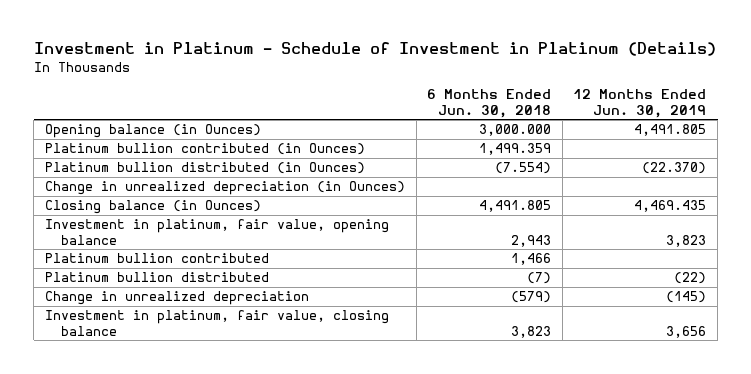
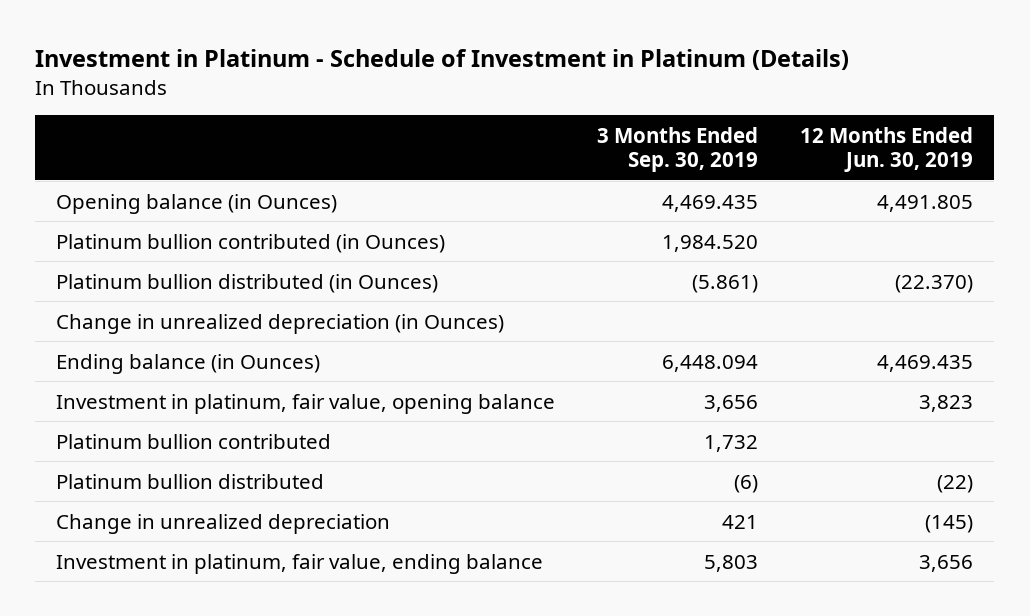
[427,89,552,118] 6 Months Ended Jun. 30, 2018 -> none
none -> [597,126,759,173] 3 Months Ended Sep. 30, 2019
[44,200,261,215] Closing balance (in Ounces) -> [56,353,321,374] Ending balance (in Ounces)
[44,310,389,336] Investment in platinum, fair value, closing balance -> [56,553,544,574] Investment in platinum, fair value, ending balance

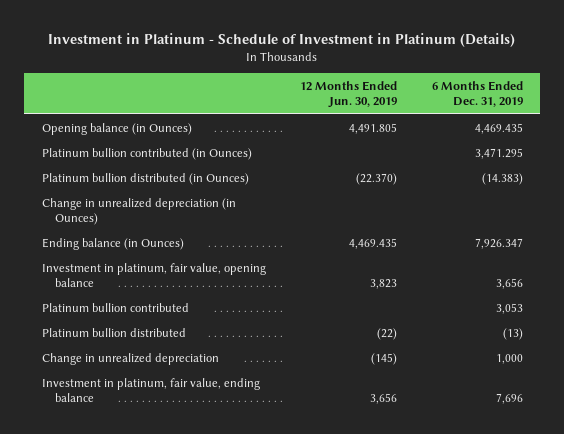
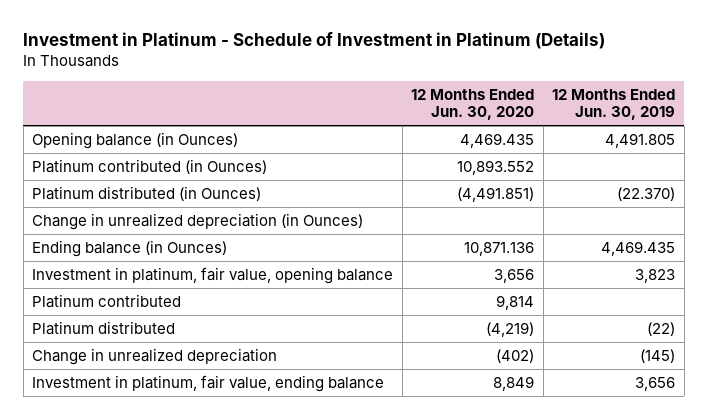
[431,81,523,108] 6 Months Ended Dec. 31, 2019 -> none
none -> [411,88,535,121] 12 Months Ended Jun. 30, 2020
[41,147,252,160] Platinum bullion contributed (in Ounces) -> [32,158,268,174] Platinum contributed (in Ounces)
[41,172,249,185] Platinum bullion distributed (in Ounces) -> [32,185,262,201] Platinum distributed (in Ounces)
[41,302,189,312] Platinum bullion contributed -> [32,293,182,308] Platinum contributed
[41,327,186,337] Platinum bullion distributed -> [32,320,176,335] Platinum distributed

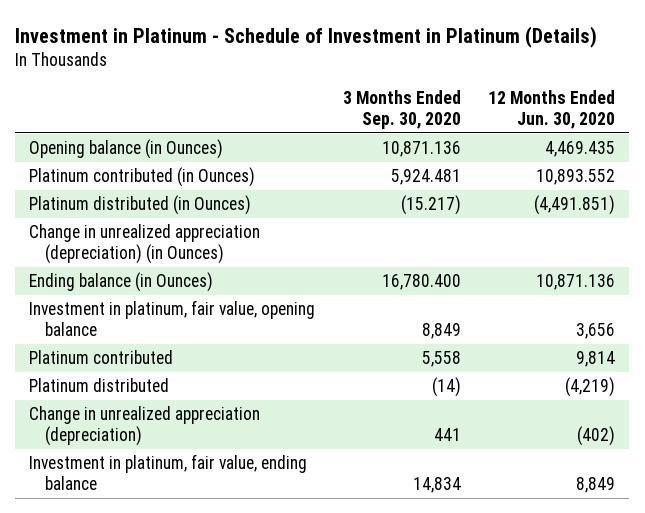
[552,88,676,121] 12 Months Ended Jun. 30, 2019 -> none
none -> [342,90,461,129] 3 Months Ended Sep. 30, 2020
[32,212,364,230] Change in unrealized depreciation (in Ounces) -> [29,224,261,264] Change in unrealized appreciation (depreciation) (in Ounces)
[32,347,278,365] Change in unrealized depreciation -> [29,406,261,446] Change in unrealized appreciation (depreciation)

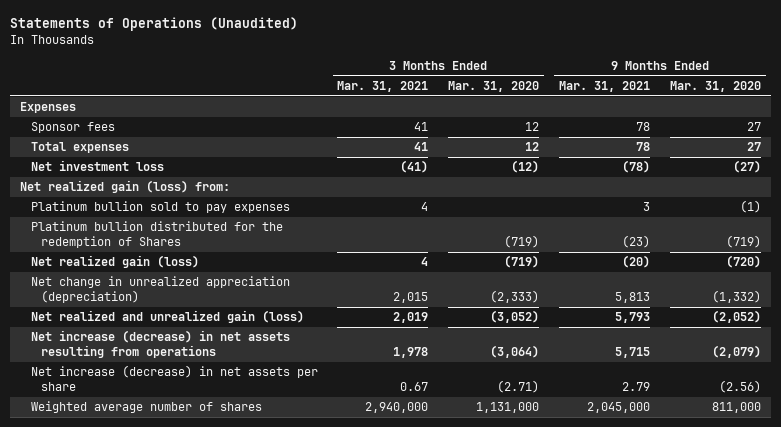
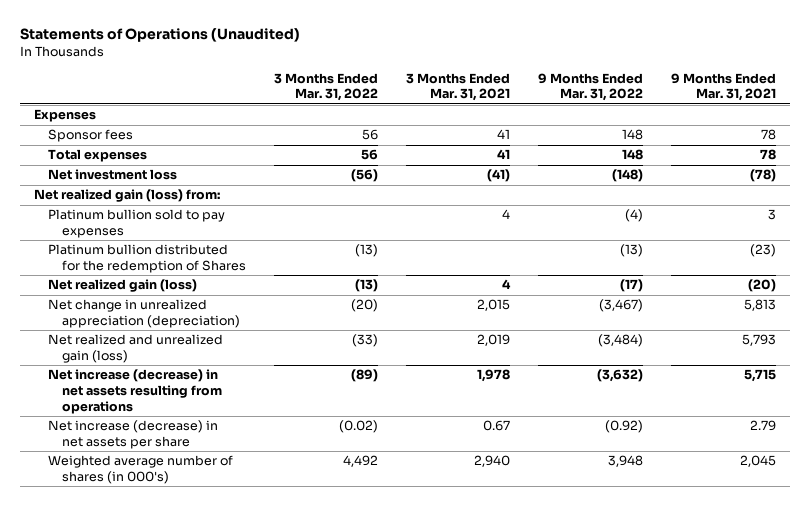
[448,80,540,92] Mar. 31, 2020 -> none
[670,80,762,92] Mar. 31, 2020 -> none
none -> [274,72,379,102] 3 Months Ended Mar. 31, 2022
none -> [537,72,643,102] 9 Months Ended Mar. 31, 2022
[30,401,262,414] Weighted average number of shares -> [48,455,234,485] Weighted average number of shares (in 000's)
[365,402,429,414] 2,940,000 -> [474,455,511,468] 2,940
[587,402,651,414] 2,045,000 -> [739,455,776,468] 2,045

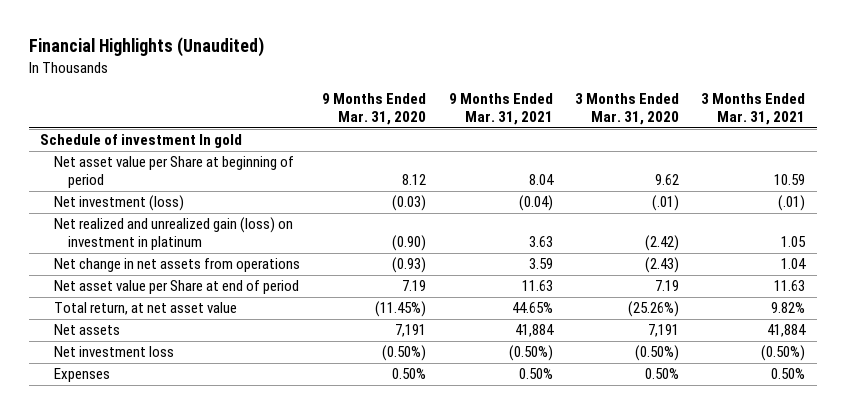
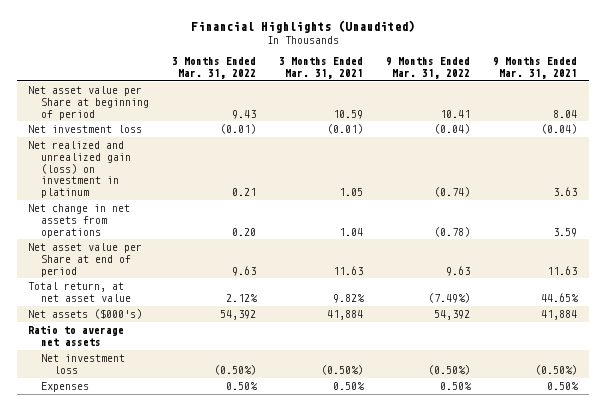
[322,93,427,126] 9 Months Ended Mar. 31, 2020 -> none
[575,93,680,126] 3 Months Ended Mar. 31, 2020 -> none
none -> [172,57,257,79] 3 Months Ended Mar. 31, 2022
none -> [386,57,471,79] 9 Months Ended Mar. 31, 2022
[39,134,242,149] Schedule of investment In gold -> none
[53,195,184,212] Net investment (loss) -> [28,125,143,134] Net investment loss
[778,195,806,212] (.01) -> [327,124,364,135] (0.01)
[53,324,120,336] Net assets -> [28,309,143,320] Net assets ($000's)
none -> [28,325,125,346] Ratio to average net assets

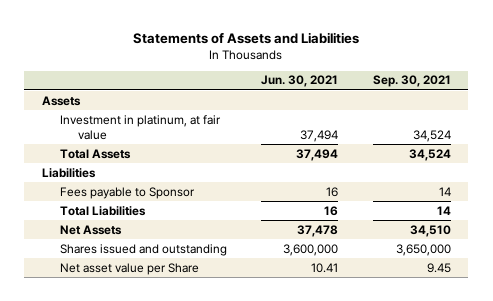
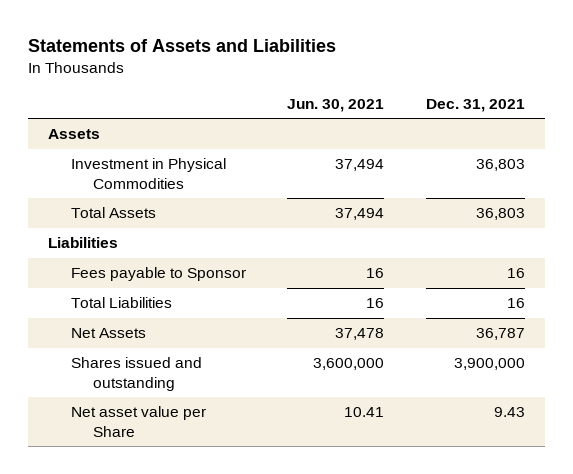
[372,75,451,88] Sep. 30, 2021 -> none
none -> [425,98,525,112] Dec. 31, 2021
[59,114,221,141] Investment in platinum, at fair value -> [70,158,226,189] Investment in Physical Commodities

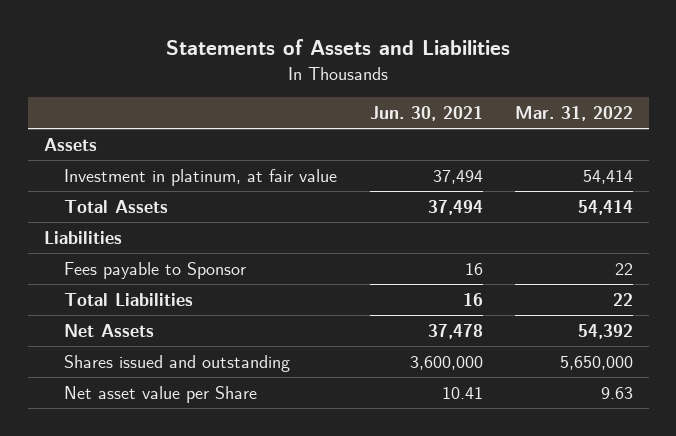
[425,98,525,112] Dec. 31, 2021 -> none
none -> [514,106,633,122] Mar. 31, 2022
[70,158,226,189] Investment in Physical Commodities -> [64,168,338,186] Investment in platinum, at fair value

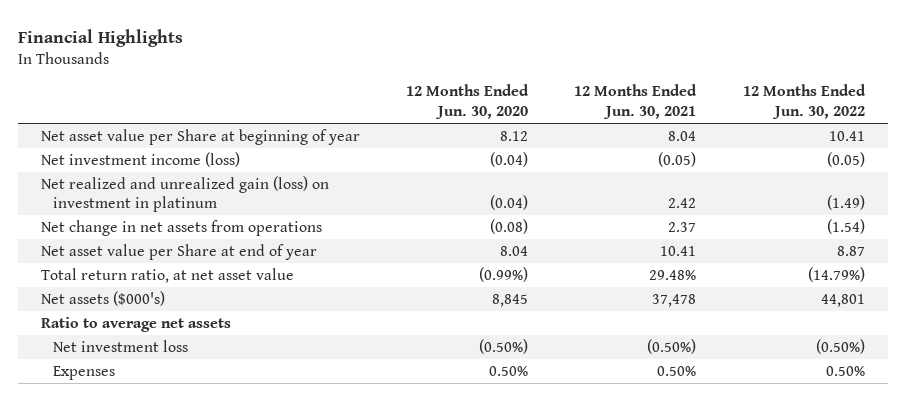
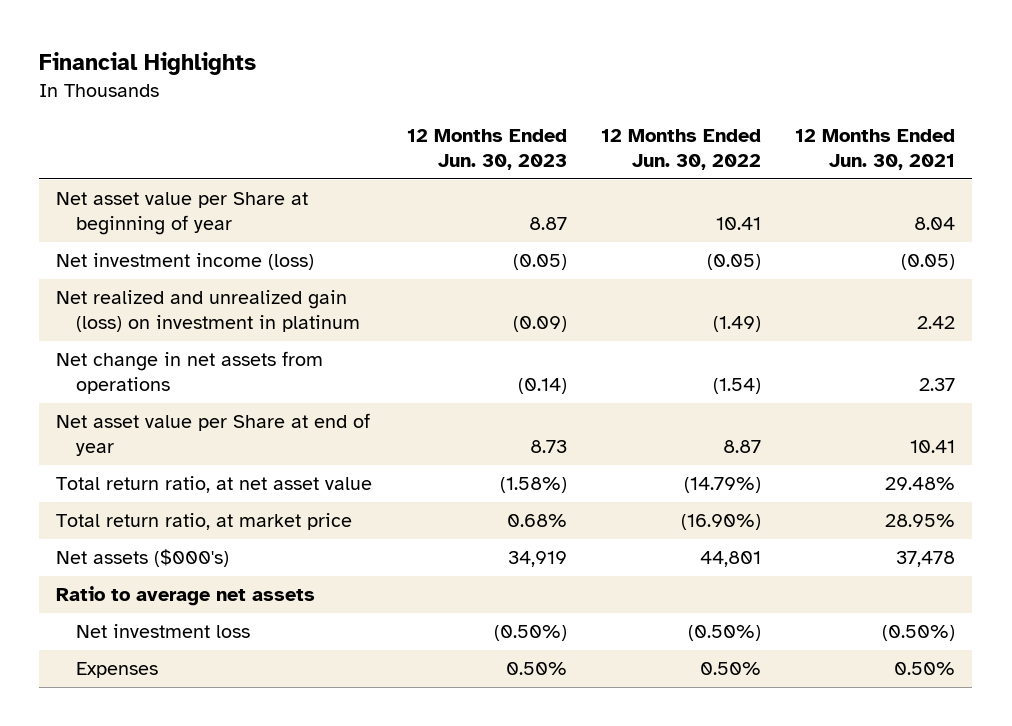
[406,84,530,120] 12 Months Ended Jun. 30, 2020 -> none
none -> [406,128,567,170] 12 Months Ended Jun. 30, 2023
none -> [56,513,353,531] Total return ratio, at market price

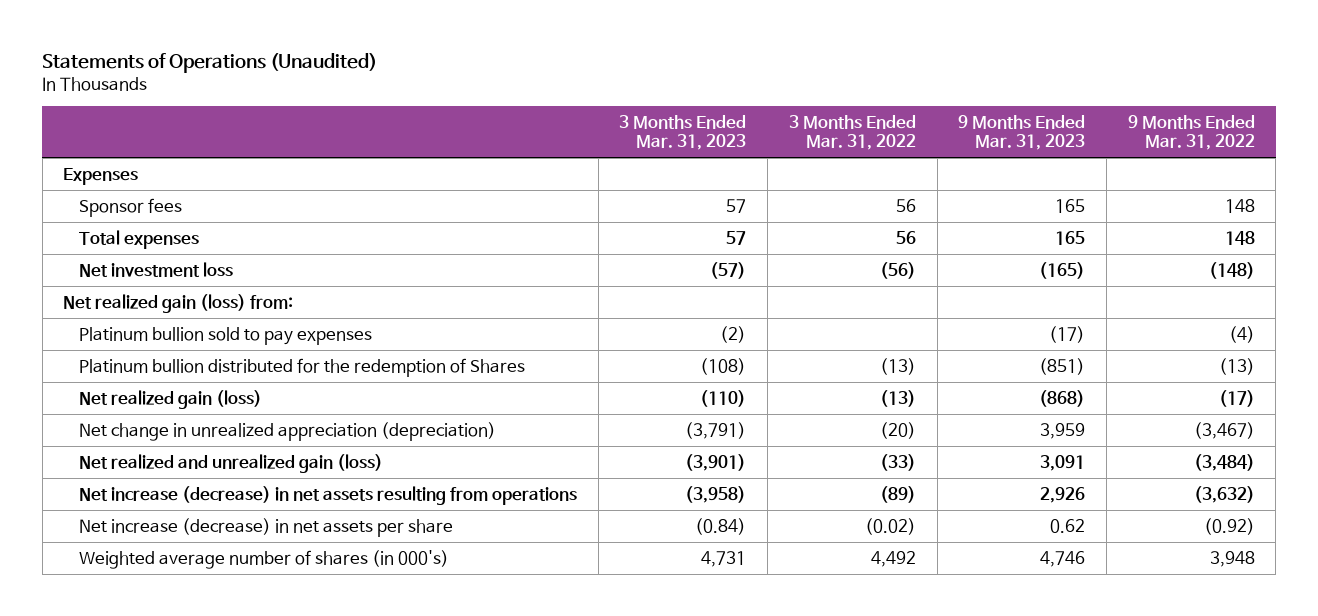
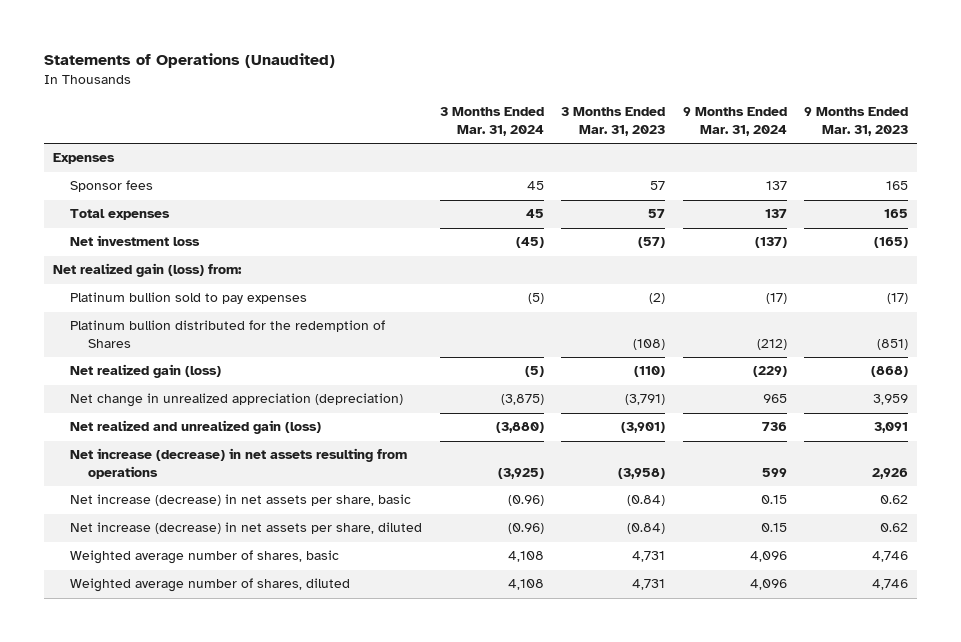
[788,115,916,151] 3 Months Ended Mar. 31, 2022 -> none
[1127,115,1255,151] 9 Months Ended Mar. 31, 2022 -> none
none -> [439,107,544,136] 3 Months Ended Mar. 31, 2024
none -> [682,107,787,136] 9 Months Ended Mar. 31, 2024
[78,517,453,537] Net increase (decrease) in net assets per share -> [70,494,412,507] Net increase (decrease) in net assets per share, basic
none -> [70,522,423,535] Net increase (decrease) in net assets per share, diluted
[78,549,449,569] Weighted average number of shares (in 000's) -> [70,550,340,565] Weighted average number of shares, basic
none -> [70,578,351,593] Weighted average number of shares, diluted

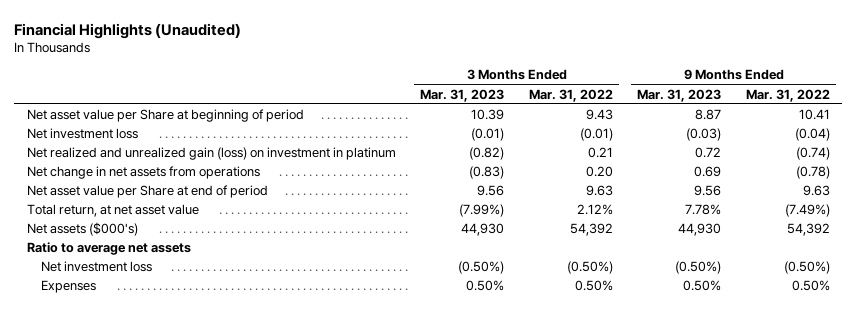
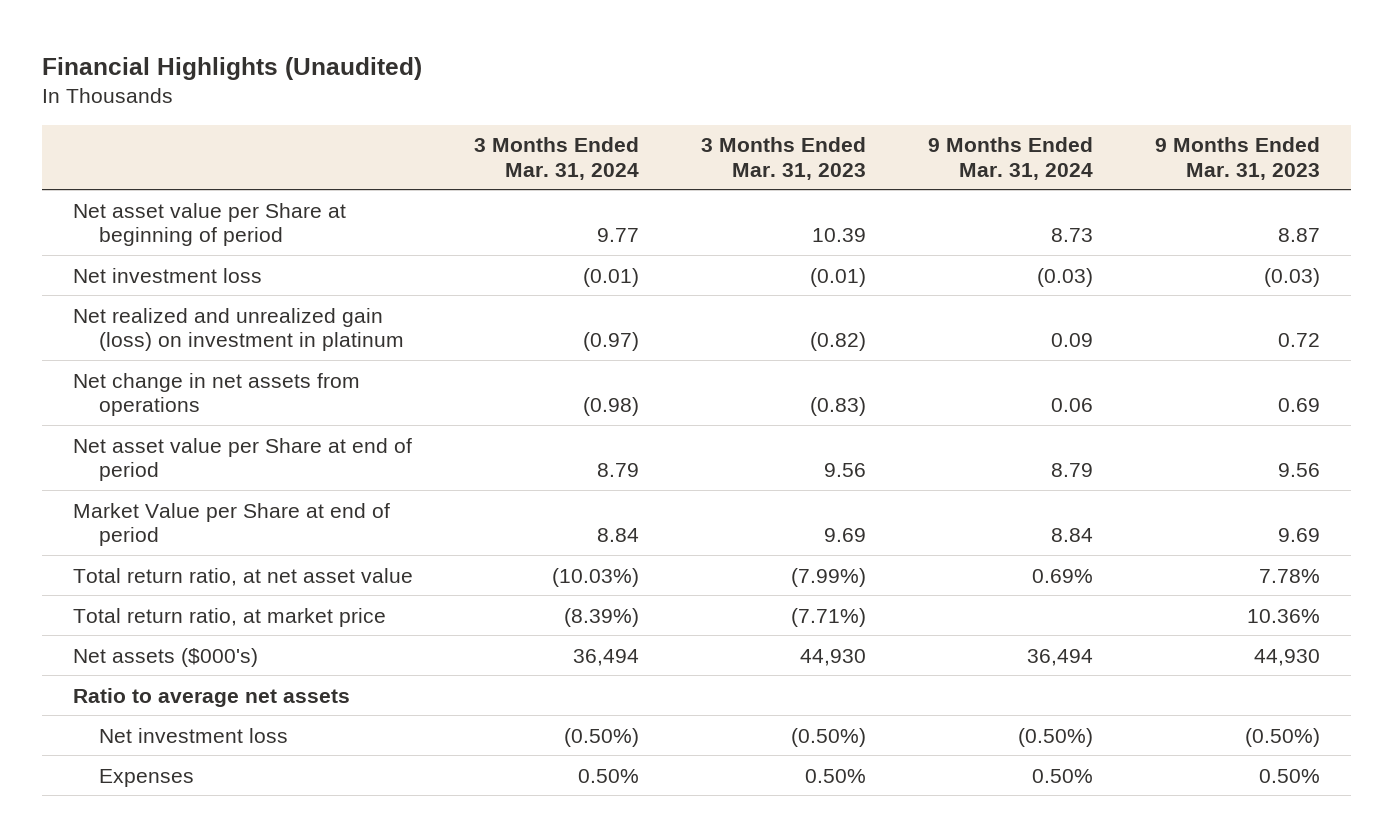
[528,88,613,102] Mar. 31, 2022 -> none
[746,88,831,102] Mar. 31, 2022 -> none
none -> [474,137,640,180] 3 Months Ended Mar. 31, 2024
none -> [927,137,1093,180] 9 Months Ended Mar. 31, 2024
none -> [72,502,390,547] Market Value per Share at end of period
[26,204,199,218] Total return, at net asset value -> [72,567,413,586] Total return ratio, at net asset value
none -> [72,607,386,627] Total return ratio, at market price

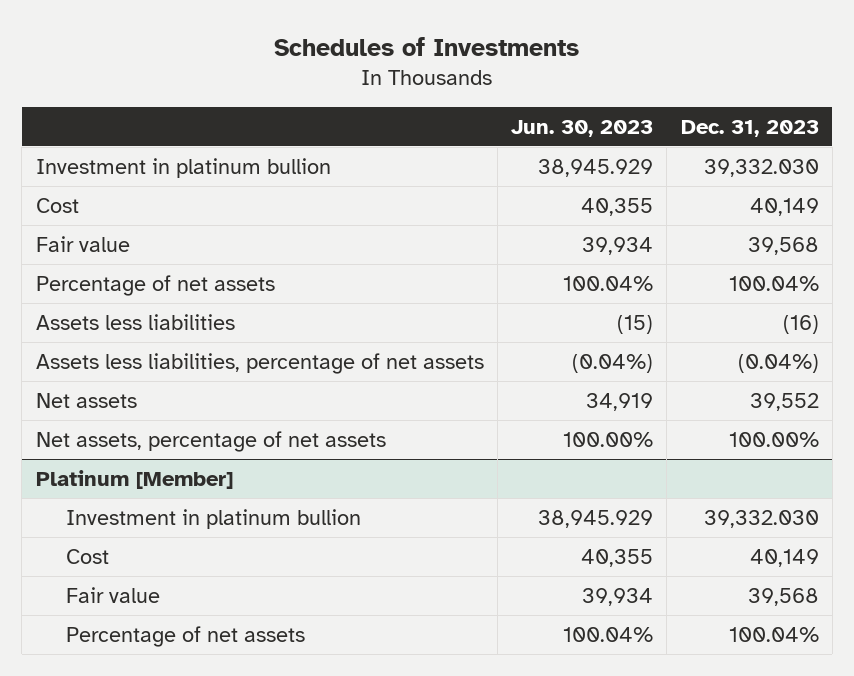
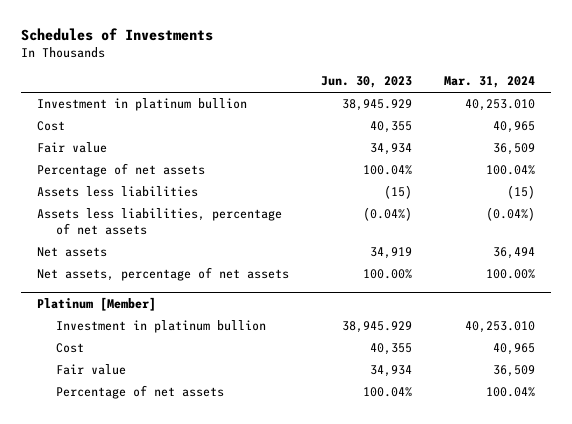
[680,119,819,137] Dec. 31, 2023 -> none
none -> [444,76,536,89] Mar. 31, 2024
[582,236,654,255] 39,934 -> [370,143,413,156] 34,934
[582,587,654,606] 39,934 -> [370,365,413,378] 34,934

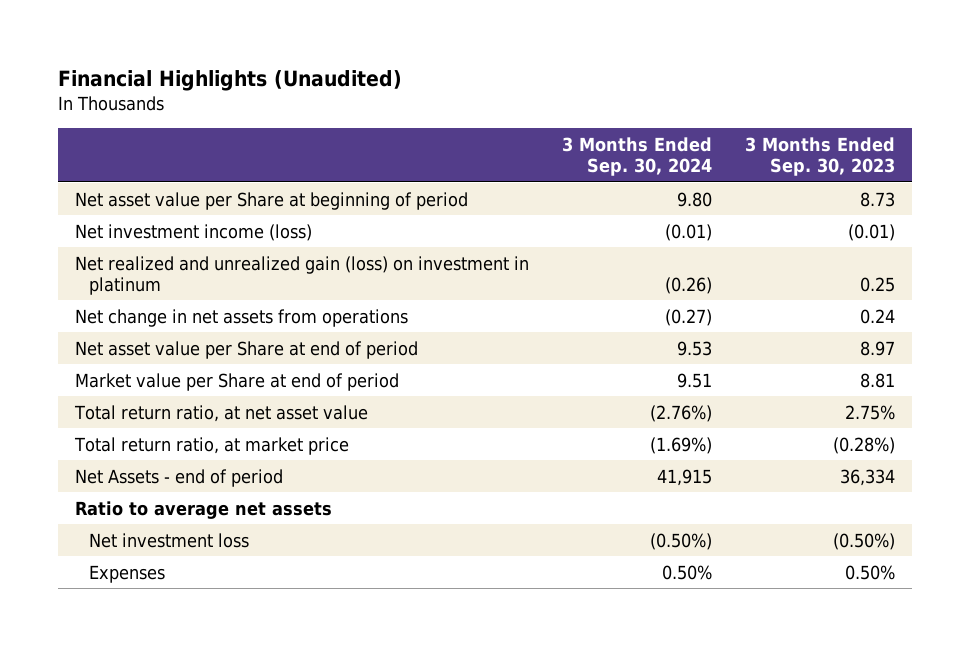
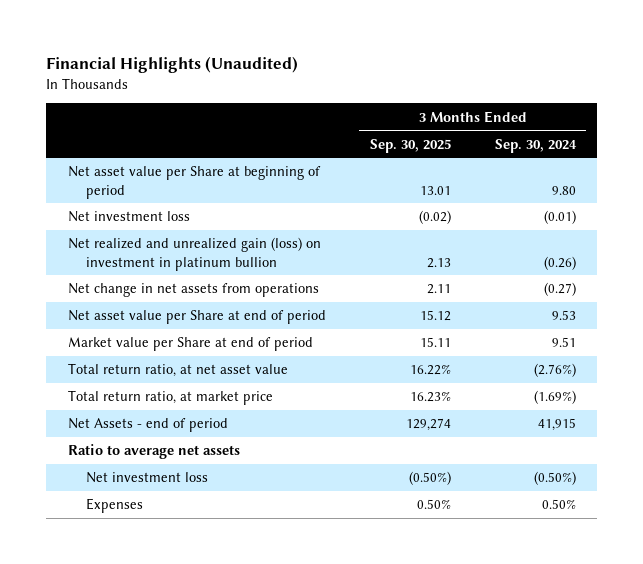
[745,136,896,176] 3 Months Ended Sep. 30, 2023 -> none
none -> [369,138,451,153] Sep. 30, 2025
[74,223,312,241] Net investment income (loss) -> [67,211,190,223] Net investment loss
[74,255,529,295] Net realized and unrealized gain (loss) on investment in platinum -> [67,237,321,271] Net realized and unrealized gain (loss) on investment in platinum bullion

